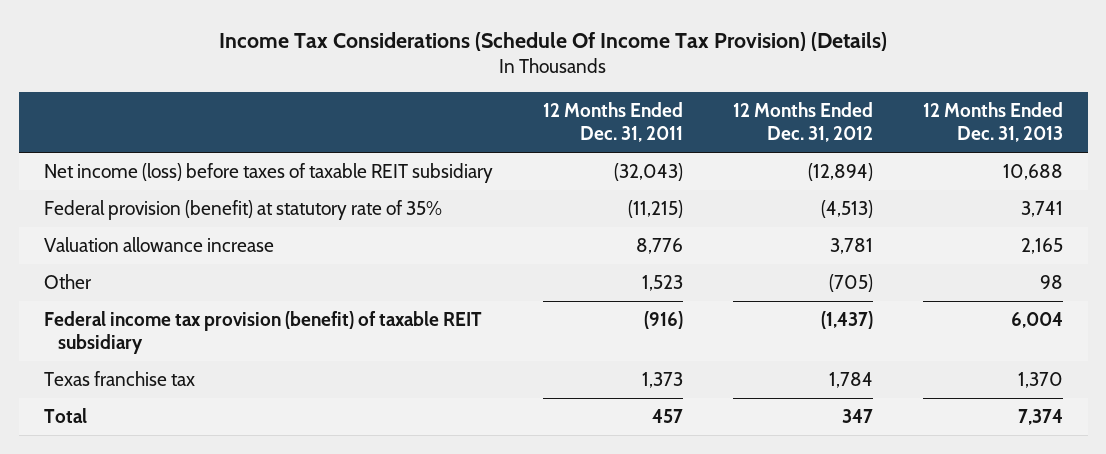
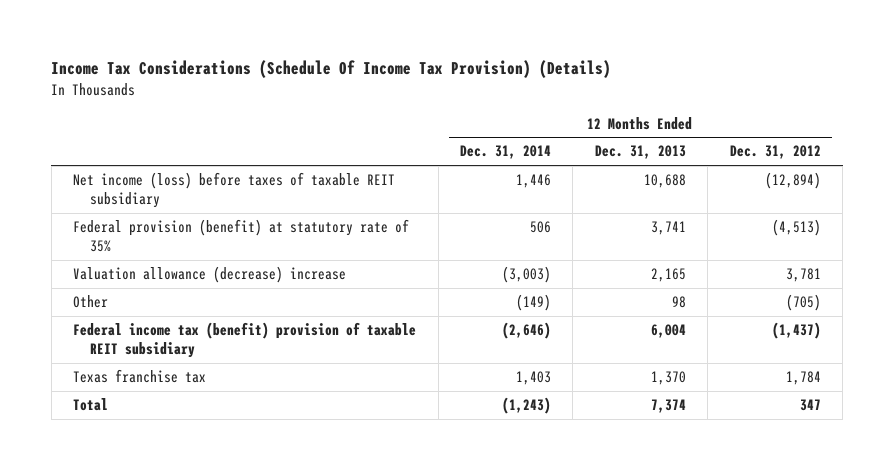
[542,102,683,143] 12 Months Ended Dec. 31, 2011 -> none
none -> [460,145,552,160] Dec. 31, 2014
[43,237,274,253] Valuation allowance increase -> [73,266,347,284] Valuation allowance (decrease) increase
[43,311,482,355] Federal income tax provision (benefit) of taxable REIT subsidiary -> [73,322,417,359] Federal income tax (benefit) provision of taxable REIT subsidiary

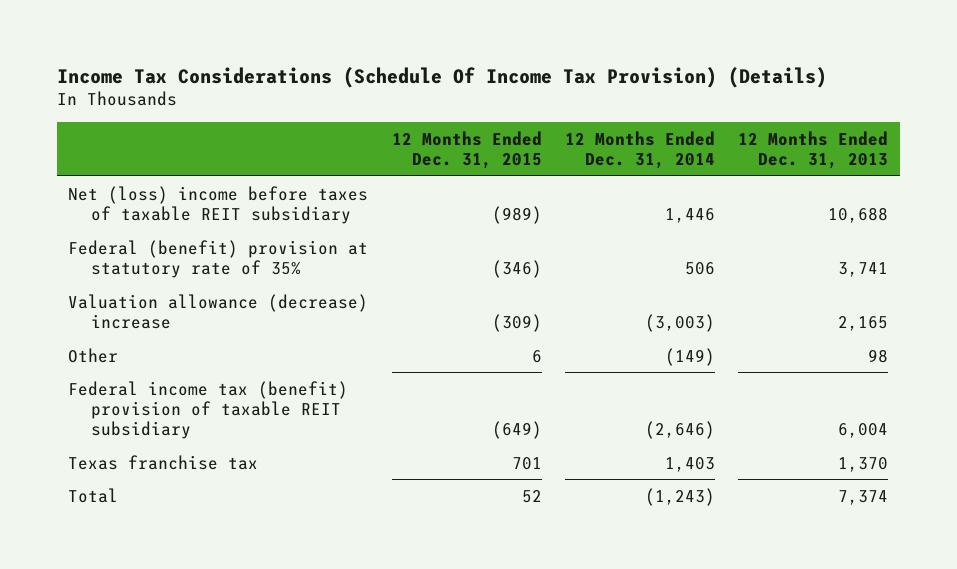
[729,145,821,160] Dec. 31, 2012 -> none
none -> [391,130,542,170] 12 Months Ended Dec. 31, 2015
[73,172,396,209] Net income (loss) before taxes of taxable REIT subsidiary -> [68,185,369,224] Net (loss) income before taxes of taxable REIT subsidiary
[73,219,410,253] Federal provision (benefit) at statutory rate of 35% -> [68,239,369,278] Federal (benefit) provision at statutory rate of 35%

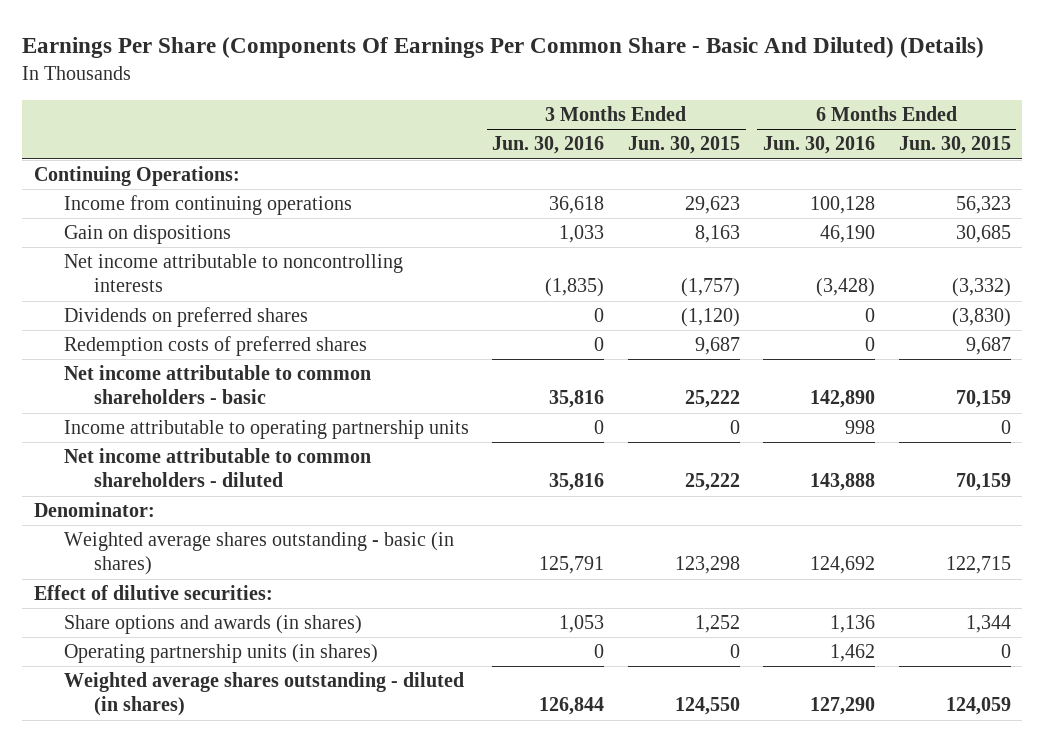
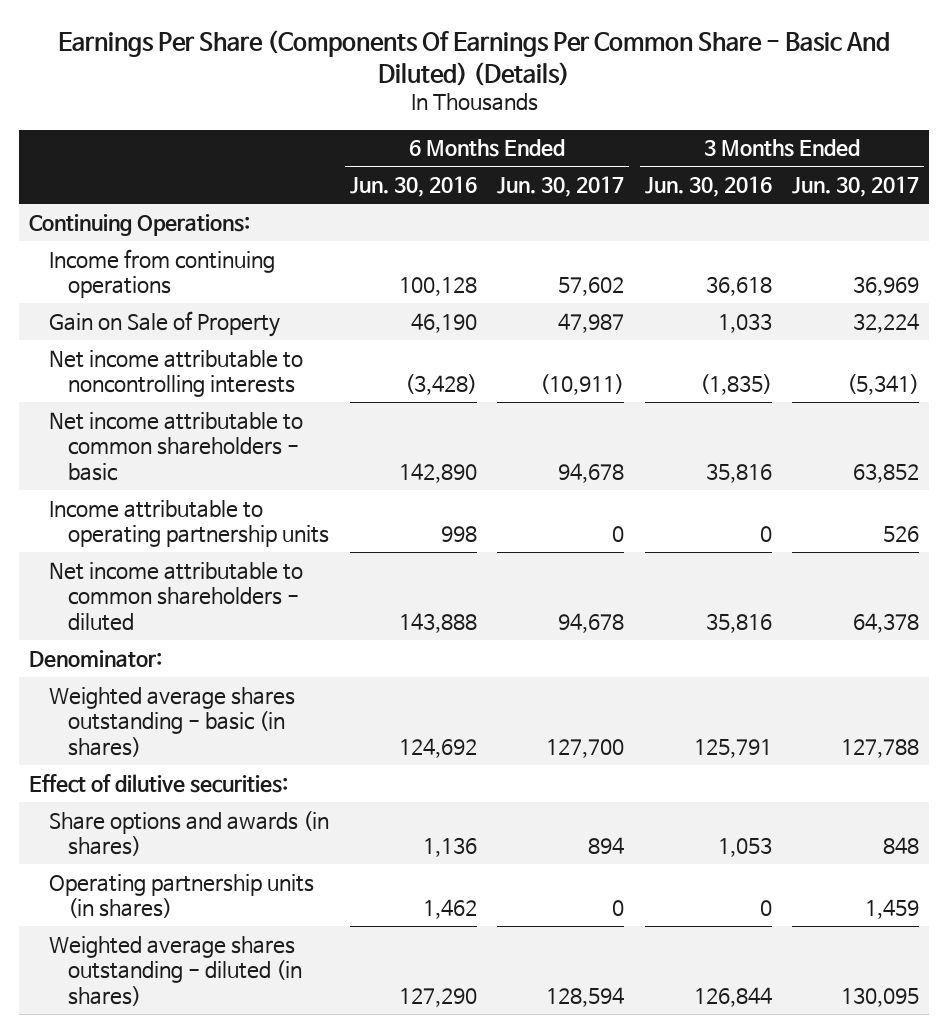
[627,136,740,155] Jun. 30, 2015 -> none
[898,136,1011,155] Jun. 30, 2015 -> none
none -> [497,176,625,198] Jun. 30, 2017
none -> [792,176,920,198] Jun. 30, 2017
[64,225,232,245] Gain on dispositions -> [48,310,280,337] Gain on Sale of Property
[64,307,309,328] Dividends on preferred shares -> none
[64,336,368,357] Redemption costs of preferred shares -> none

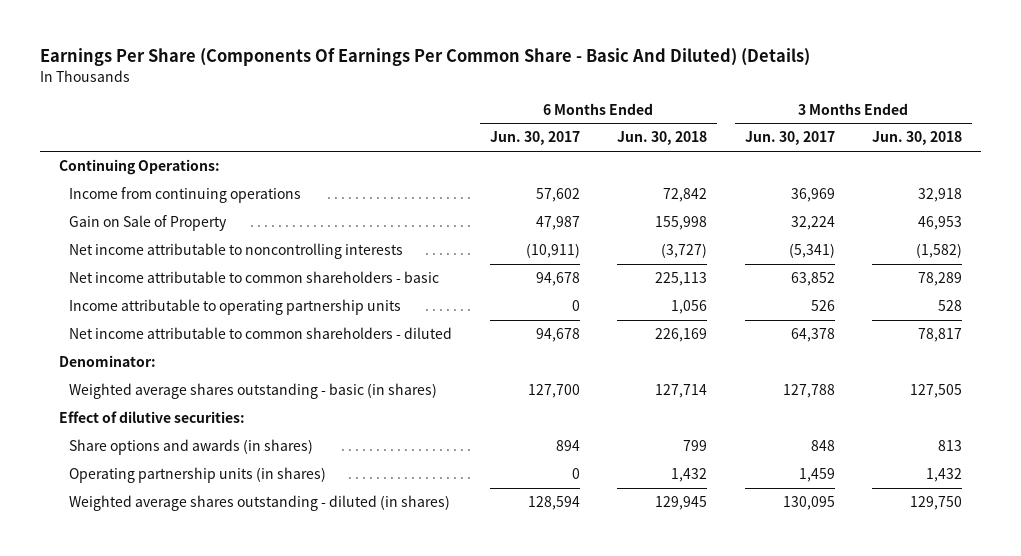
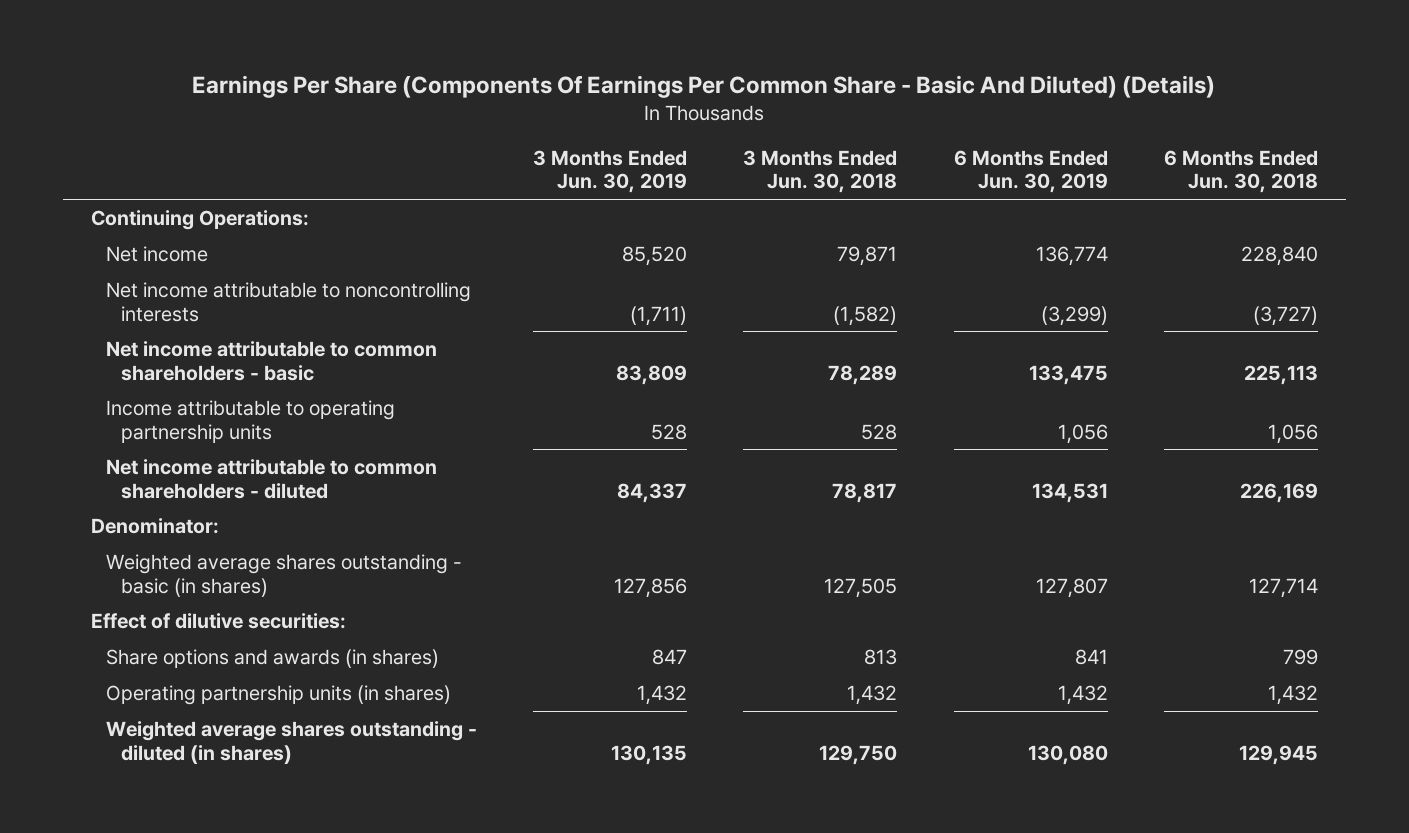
[489,131,580,146] Jun. 30, 2017 -> none
[744,131,835,146] Jun. 30, 2017 -> none
none -> [533,149,688,194] 3 Months Ended Jun. 30, 2019
none -> [953,149,1108,194] 6 Months Ended Jun. 30, 2019
[69,215,228,232] Gain on Sale of Property -> none
[69,187,302,204] Income from continuing operations -> [105,245,208,262] Net income
[663,188,708,203] 72,842 -> [1241,245,1319,266] 228,840
[918,188,963,203] 32,918 -> [837,245,898,266] 79,871

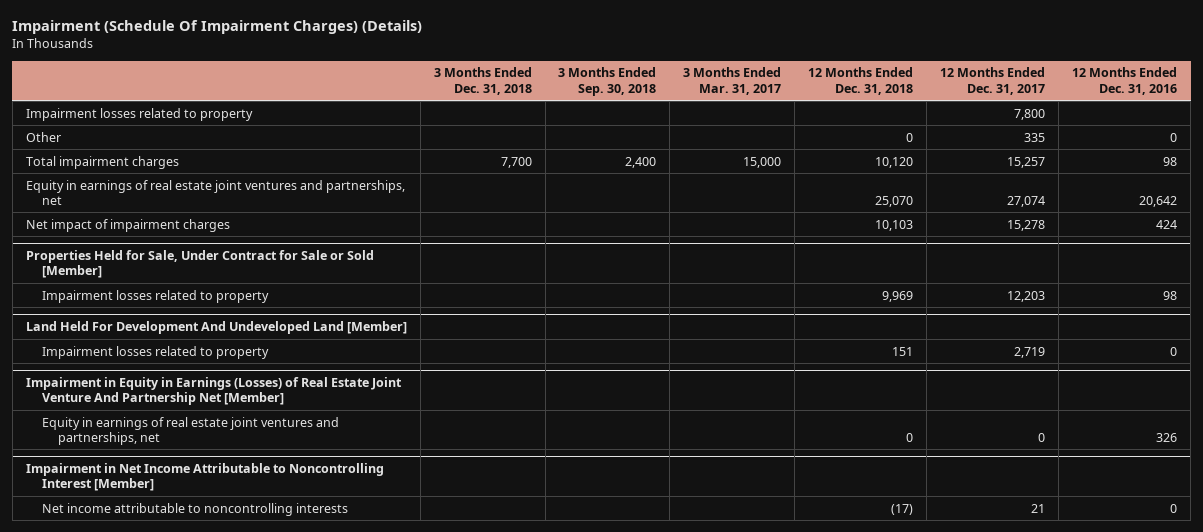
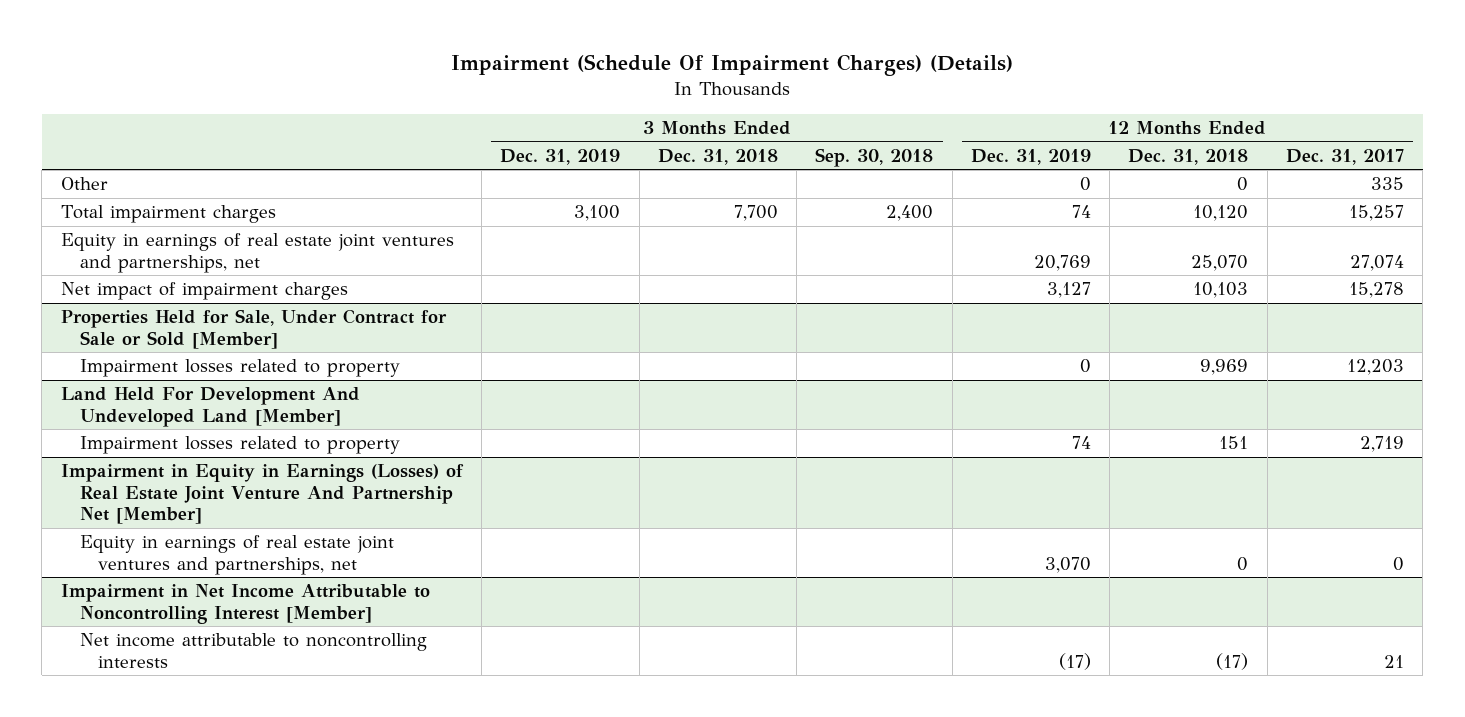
[683,67,782,95] 3 Months Ended Mar. 31, 2017 -> none
[1072,67,1178,95] 12 Months Ended Dec. 31, 2016 -> none
none -> [500,148,621,165] Dec. 31, 2019
none -> [970,148,1091,165] Dec. 31, 2019
[25,107,253,121] Impairment losses related to property -> none

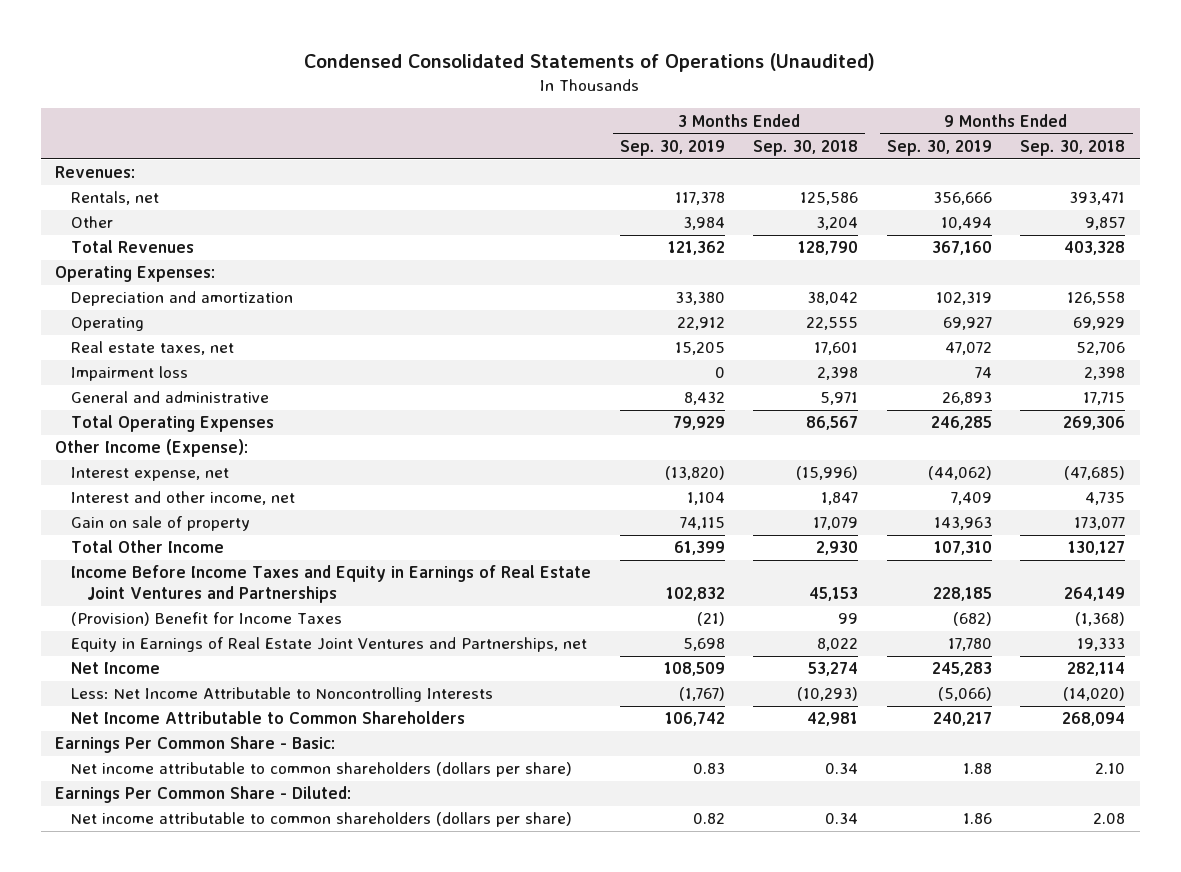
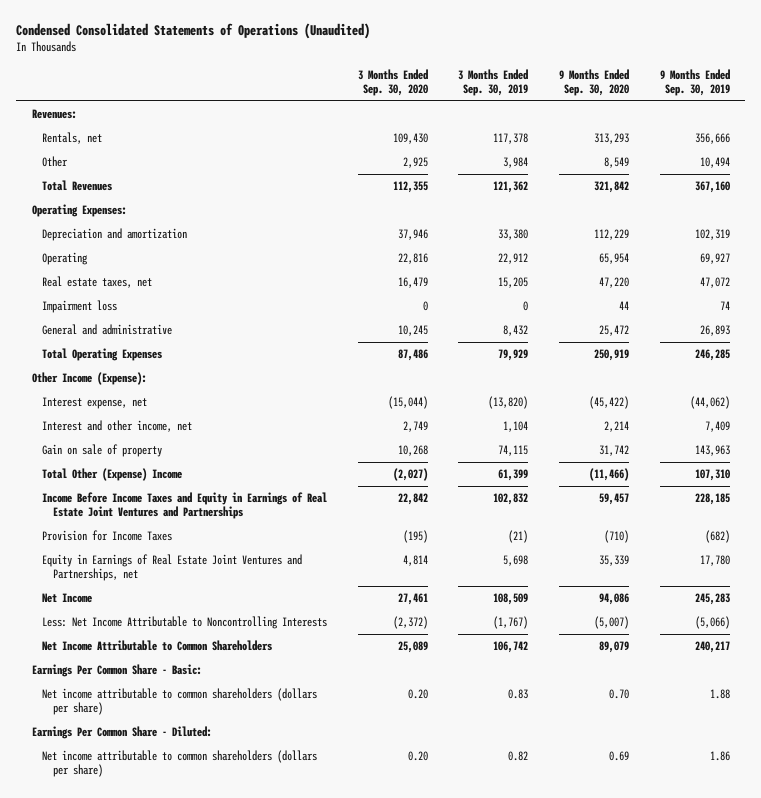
[753,139,859,156] Sep. 30, 2018 -> none
[1020,139,1126,156] Sep. 30, 2018 -> none
none -> [357,68,428,97] 3 Months Ended Sep. 30, 2020
none -> [559,68,630,97] 9 Months Ended Sep. 30, 2020
[71,540,225,554] Total Other Income -> [42,468,183,482] Total Other (Expense) Income
[71,612,343,627] (Provision) Benefit for Income Taxes -> [42,530,173,542] Provision for Income Taxes

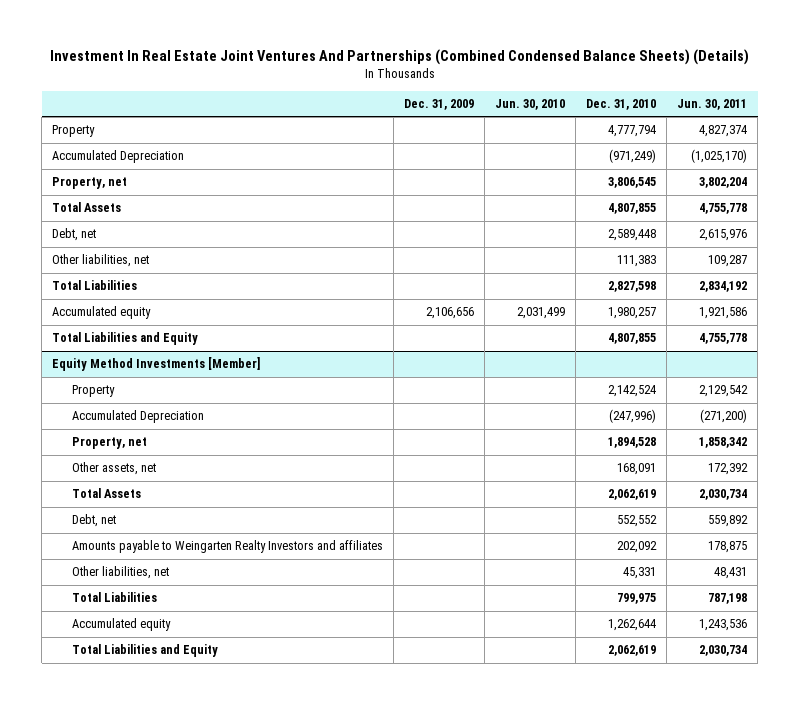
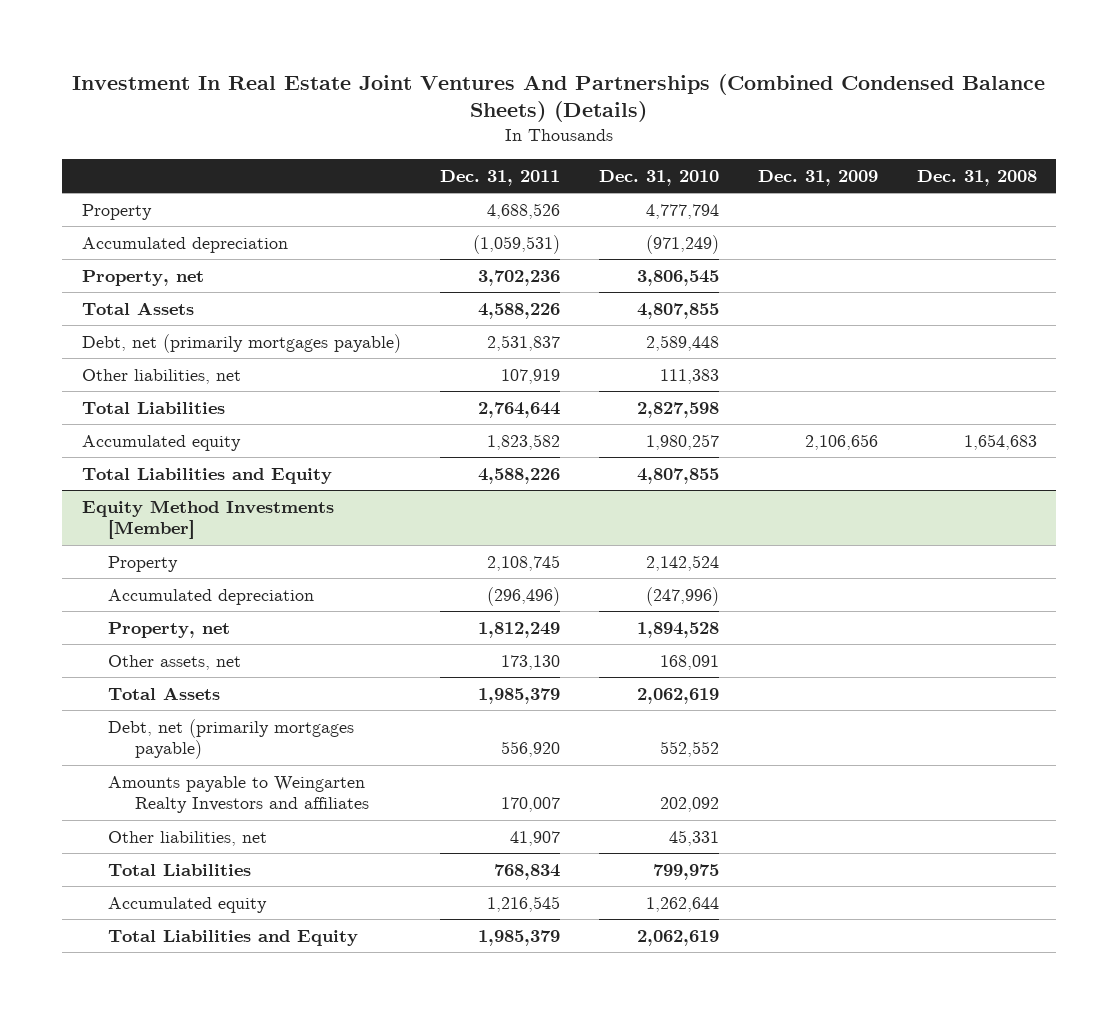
[495,98,566,110] Jun. 30, 2010 -> none
[677,98,748,110] Jun. 30, 2011 -> none
none -> [439,169,560,186] Dec. 31, 2011
none -> [916,169,1037,186] Dec. 31, 2008
[52,150,185,164] Accumulated Depreciation -> [81,236,288,253] Accumulated depreciation
[52,228,97,242] Debt, net -> [81,333,401,353] Debt, net (primarily mortgages payable)
[71,410,204,424] Accumulated Depreciation -> [108,588,315,605] Accumulated depreciation
[71,514,116,528] Debt, net -> [108,718,355,760] Debt, net (primarily mortgages payable)

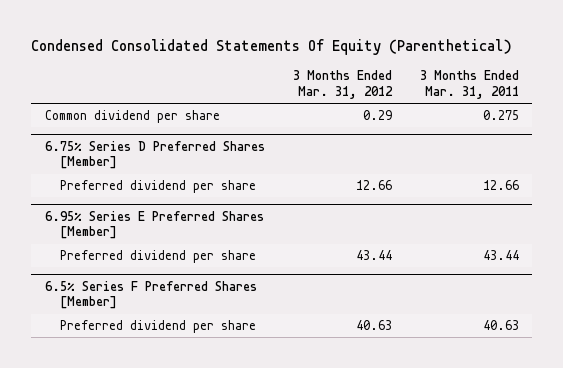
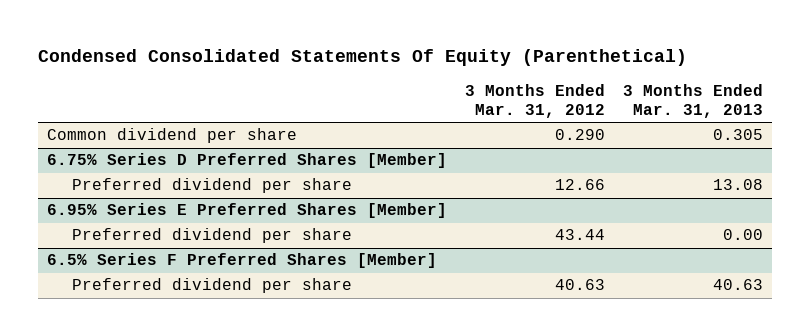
[419,70,519,99] 3 Months Ended Mar. 31, 2011 -> none
none -> [622,83,763,119] 3 Months Ended Mar. 31, 2013
[362,110,392,121] 0.29 -> [554,129,605,141] 0.290

